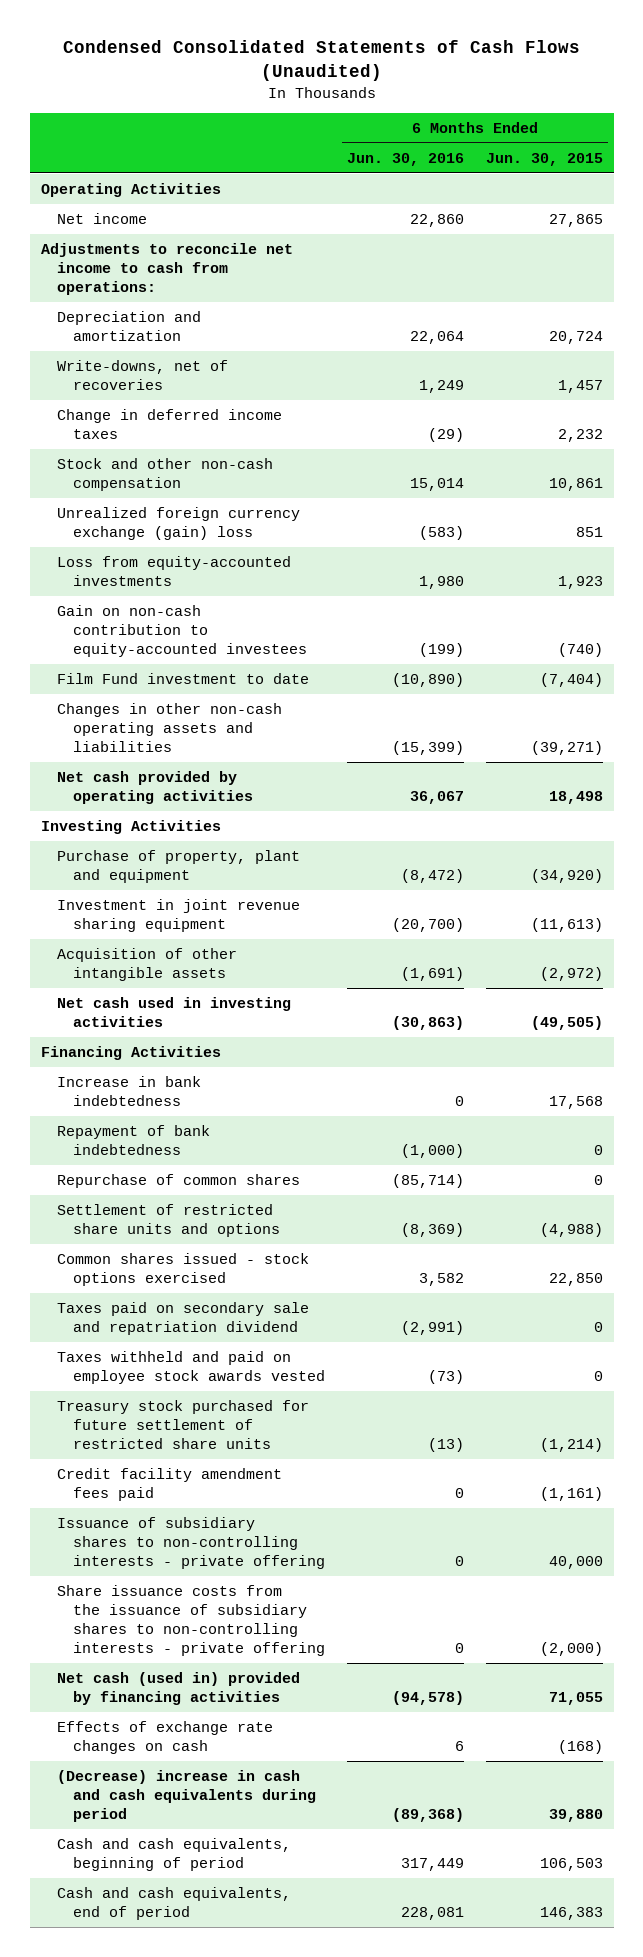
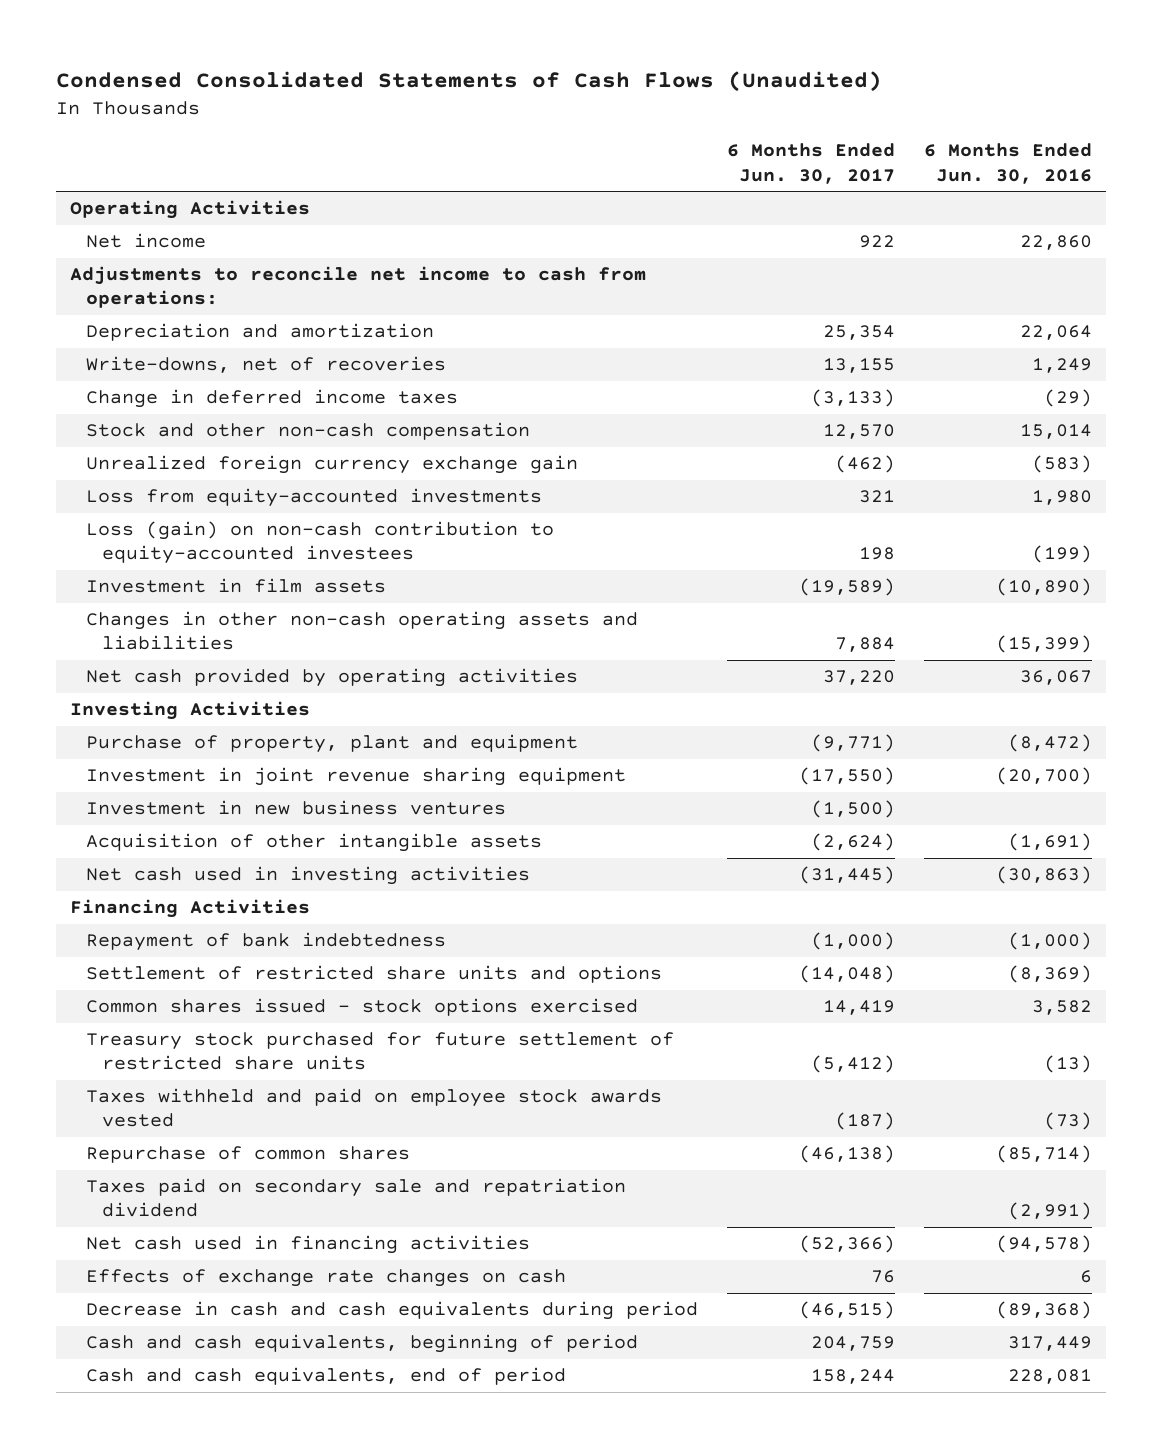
[485,152,603,166] Jun. 30, 2015 -> none
none -> [726,143,895,184] 6 Months Ended Jun. 30, 2017
[57,507,301,540] Unrealized foreign currency exchange (gain) loss -> [86,455,579,475] Unrealized foreign currency exchange gain
[57,605,308,657] Gain on non-cash contribution to equity-accounted investees -> [86,521,555,565] Loss (gain) on non-cash contribution to equity-accounted investees
[57,673,310,685] Film Fund investment to date -> [86,578,387,594] Investment in film assets
none -> [86,800,507,816] Investment in new business ventures
[57,1076,202,1106] Increase in bank indebtedness -> none
[57,1468,283,1501] Credit facility amendment fees paid -> none
[57,1517,326,1569] Issuance of subsidiary shares to non-controlling interests - private offering -> none
[57,1585,326,1656] Share issuance costs from the issuance of subsidiary shares to non-controlling interests - private offering -> none
[57,1351,326,1384] Taxes withheld and paid on employee stock awards vested -> [86,1088,663,1128] Taxes withheld and paid on employee stock awards vested
[57,1174,301,1189] Repurchase of common shares -> [86,1146,411,1164] Repurchase of common shares
[57,1302,310,1335] Taxes paid on secondary sale and repatriation dividend -> [86,1178,627,1218] Taxes paid on secondary sale and repatriation dividend
[57,1672,301,1705] Net cash (used in) provided by financing activities -> [86,1235,531,1255] Net cash used in financing activities
[57,1770,317,1822] (Decrease) increase in cash and cash equivalents during period -> [86,1301,699,1321] Decrease in cash and cash equivalents during period

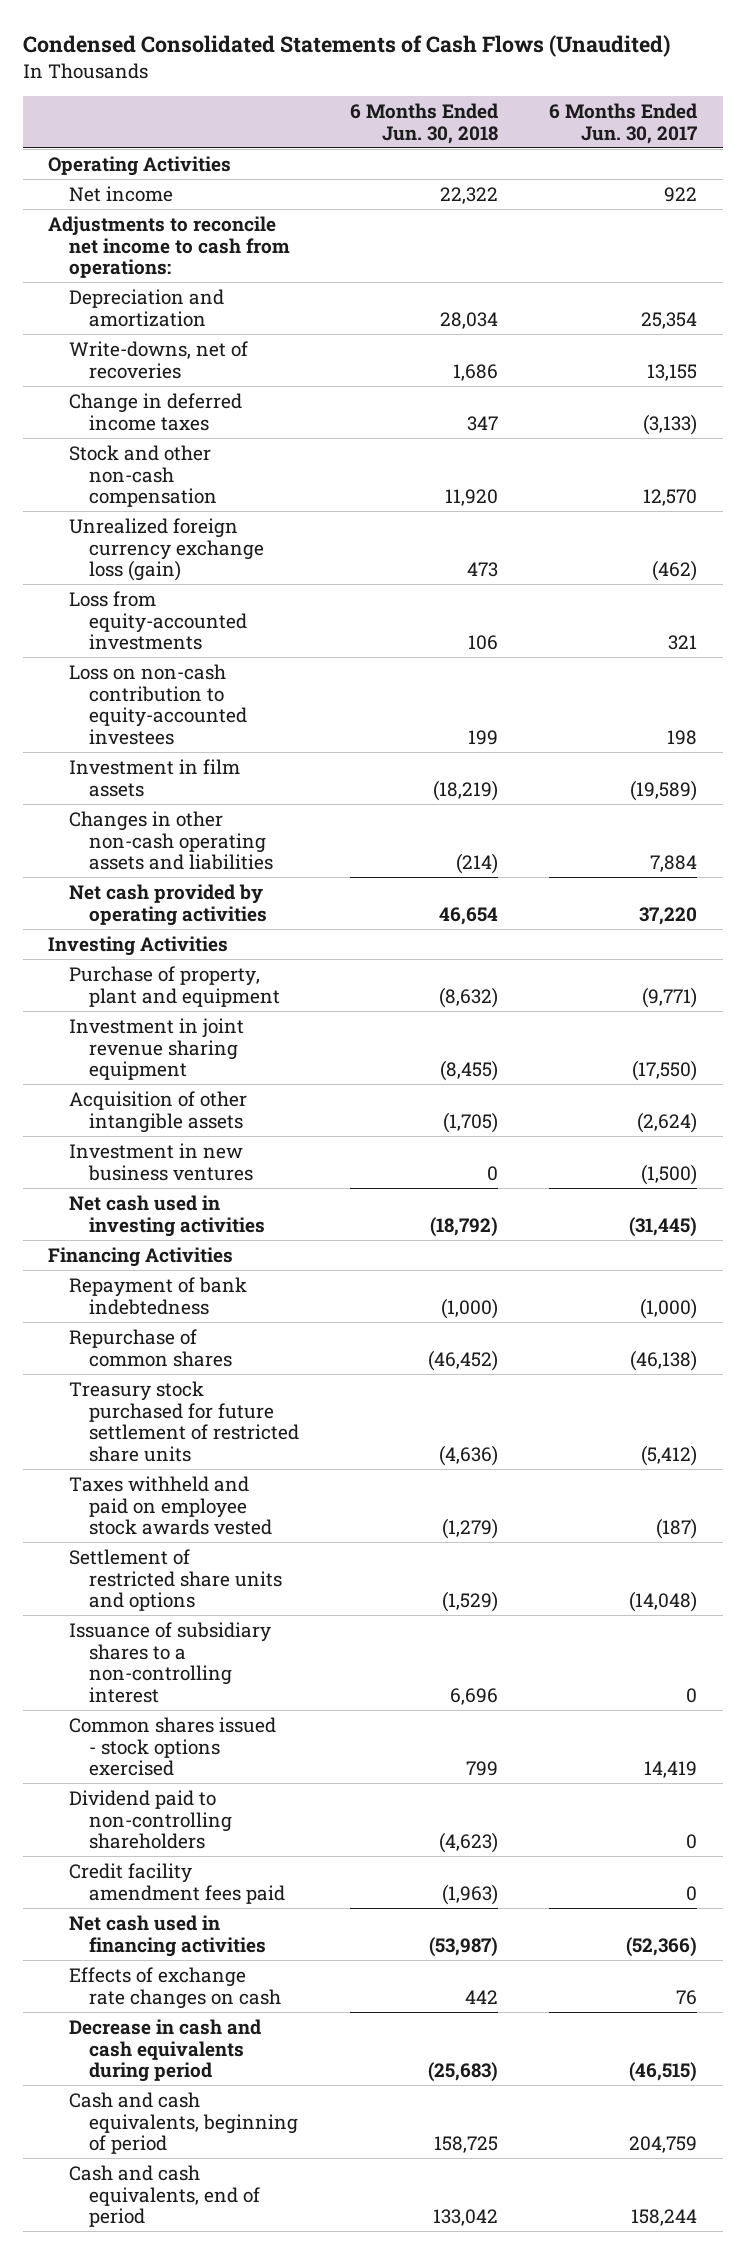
[923,143,1092,184] 6 Months Ended Jun. 30, 2016 -> none
none -> [350,102,499,144] 6 Months Ended Jun. 30, 2018
[86,455,579,475] Unrealized foreign currency exchange gain -> [68,517,265,582] Unrealized foreign currency exchange loss (gain)
[86,521,555,565] Loss (gain) on non-cash contribution to equity-accounted investees -> [68,663,248,746] Loss on non-cash contribution to equity-accounted investees
[86,800,507,816] Investment in new business ventures -> [68,1142,254,1181] Investment in new business ventures
[86,1146,411,1164] Repurchase of common shares -> [68,1328,233,1367] Repurchase of common shares
[86,1178,627,1218] Taxes paid on secondary sale and repatriation dividend -> none
[86,965,663,984] Settlement of restricted share units and options -> [68,1548,283,1612] Settlement of restricted share units and options
none -> [68,1621,271,1704] Issuance of subsidiary shares to a non-controlling interest
[86,998,639,1017] Common shares issued - stock options exercised -> [68,1716,276,1777] Common shares issued - stock options exercised
none -> [68,1789,233,1850] Dividend paid to non-controlling shareholders
none -> [68,1862,286,1904] Credit facility amendment fees paid

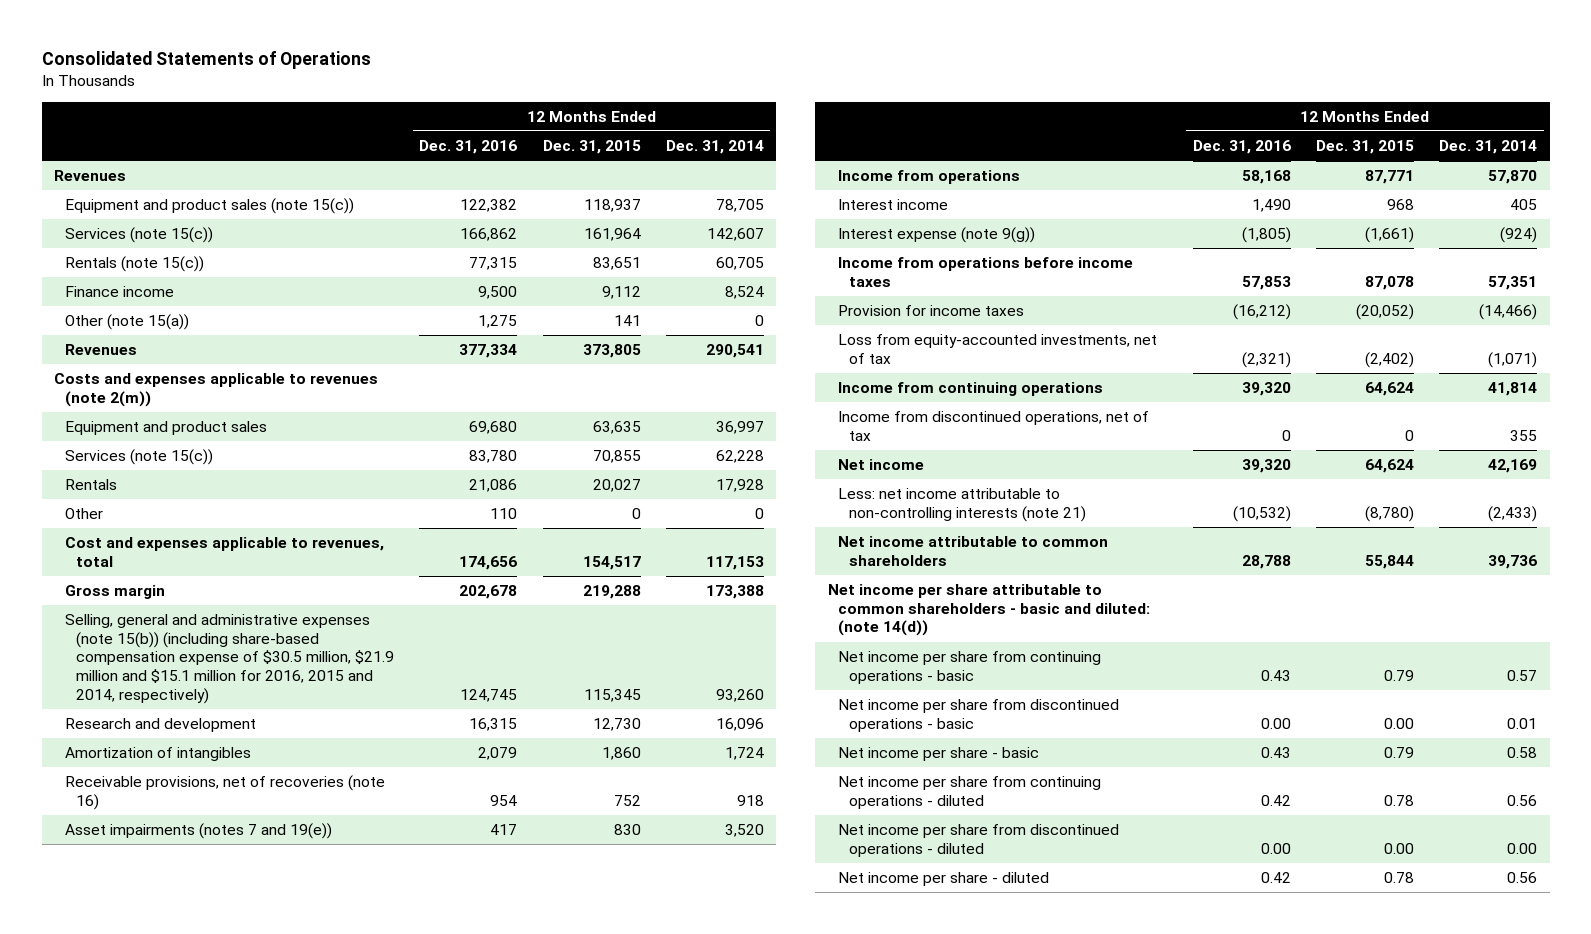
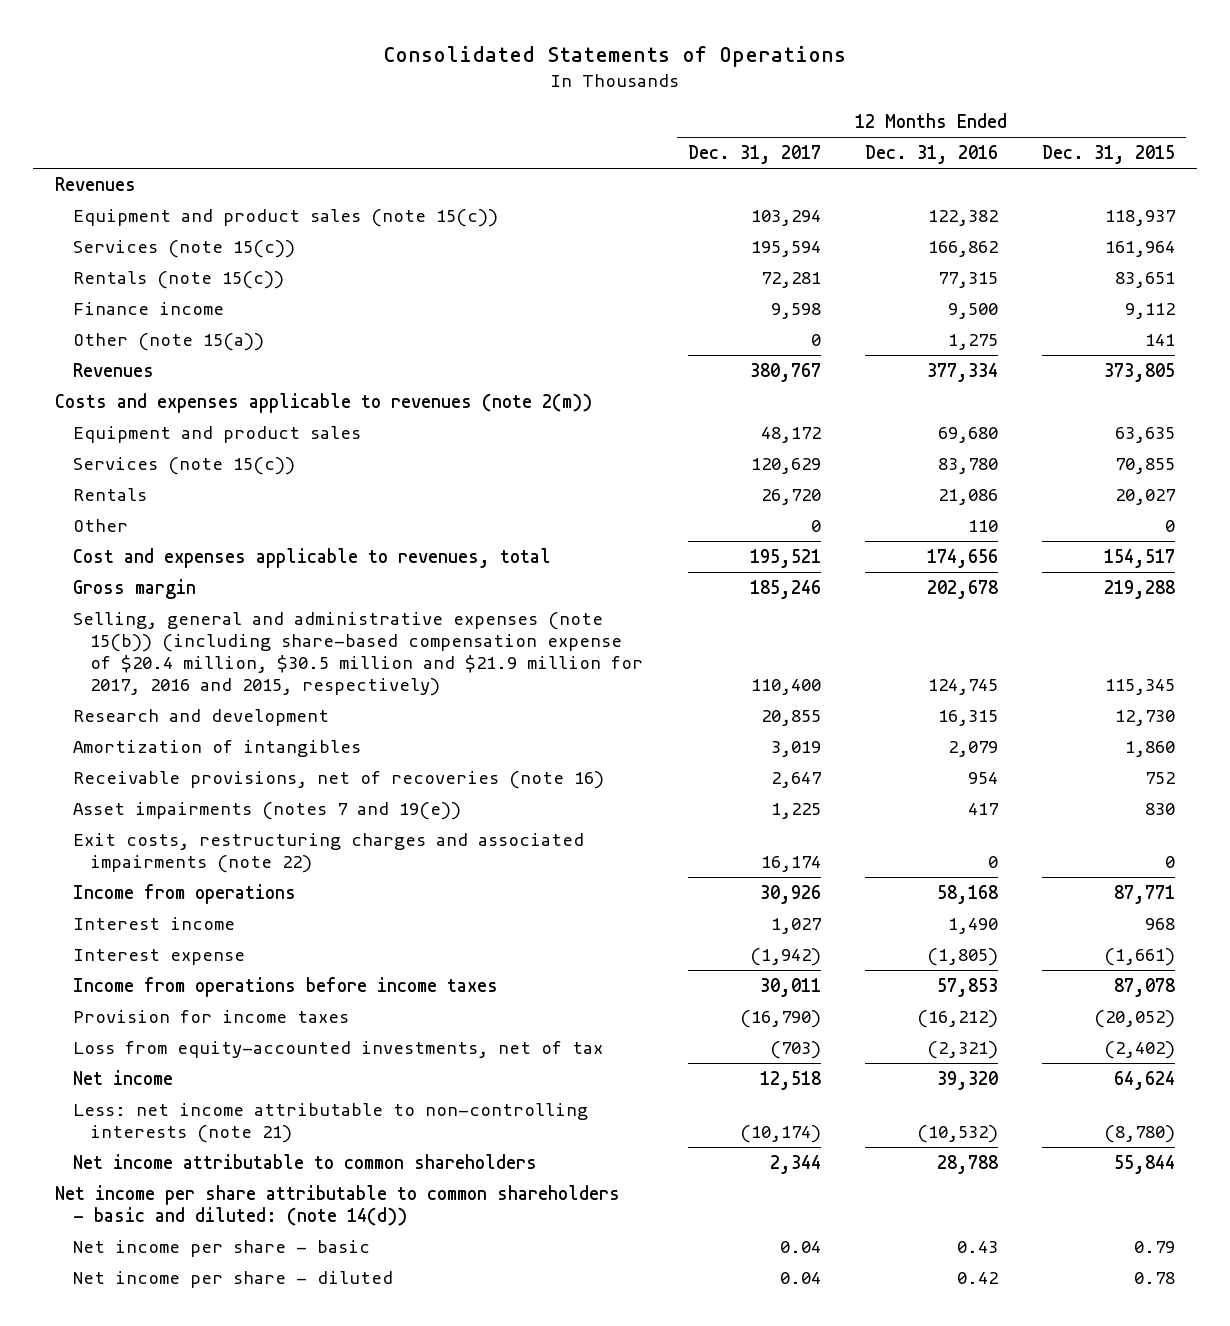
[665,140,764,155] Dec. 31, 2014 -> none
none -> [687,145,821,165] Dec. 31, 2017
[65,614,394,704] Selling, general and administrative expenses (note 15(b)) (including share-based compensation expense of $30.5 million, $21.9 million and $15.1 million for 2016, 2015 and 2014, respectively) -> [72,612,644,696] Selling, general and administrative expenses (note 15(b)) (including share-based compensation expense of $20.4 million, $30.5 million and $21.9 million for 2017, 2016 and 2015, respectively)
none -> [72,833,584,873] Exit costs, restructuring charges and associated impairments (note 22)
[838,227,1036,244] Interest expense (note 9(g)) -> [72,949,245,966] Interest expense
[838,382,1104,397] Income from continuing operations -> none
[838,411,1150,441] Income from discontinued operations, net of tax -> none
[838,651,1102,684] Net income per share from continuing operations - basic -> none
[838,699,1120,732] Net income per share from discontinued operations - basic -> none
[838,776,1102,809] Net income per share from continuing operations - diluted -> none
[838,824,1120,857] Net income per share from discontinued operations - diluted -> none

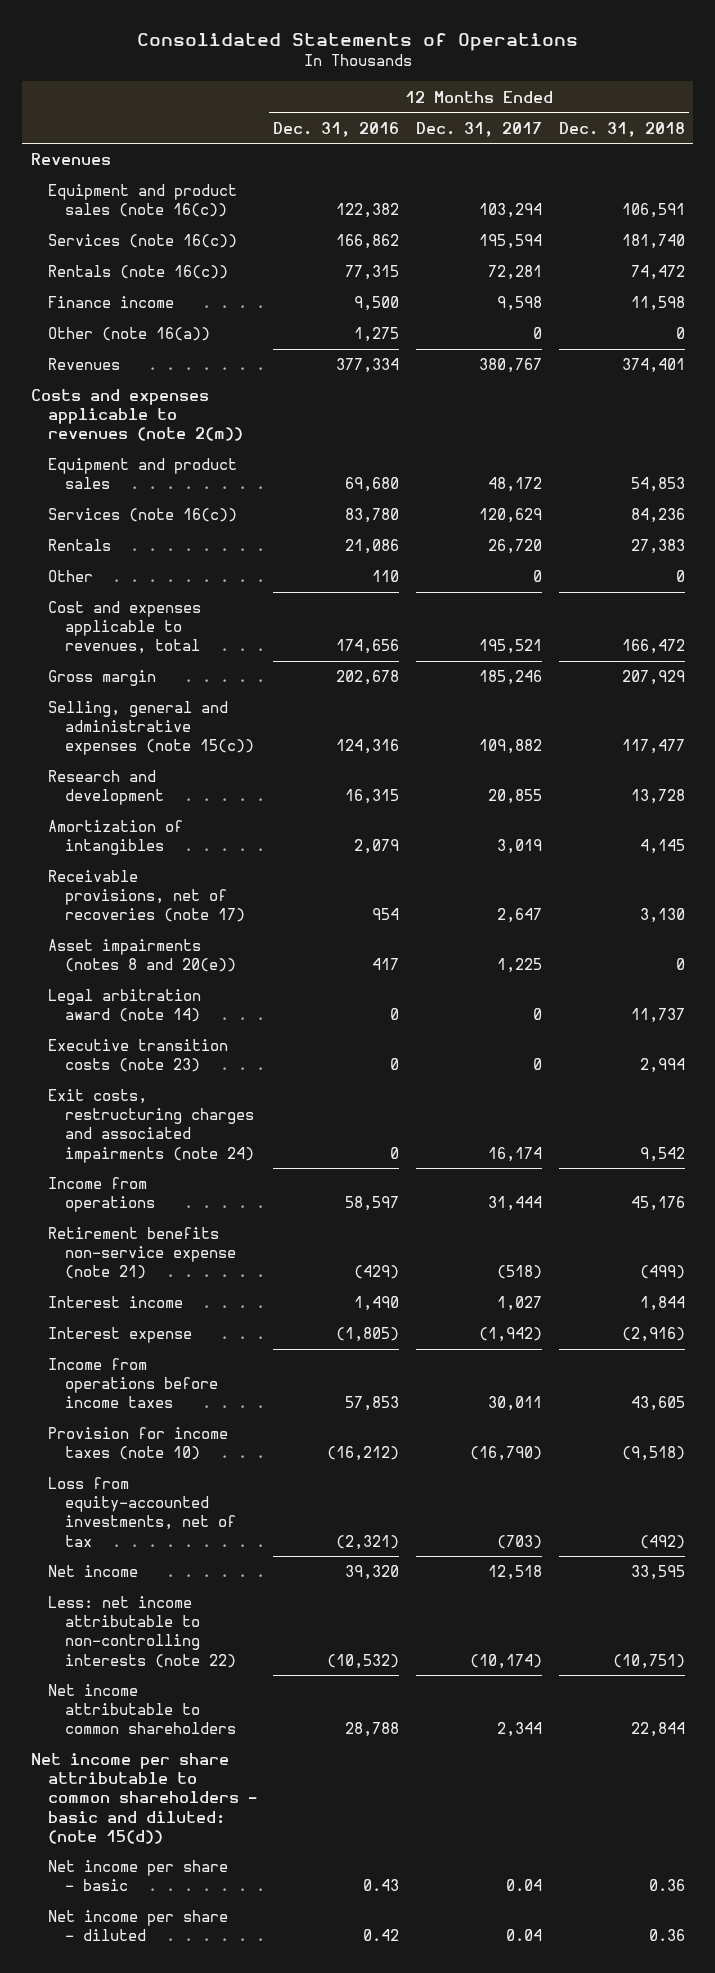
[1041,145,1175,165] Dec. 31, 2015 -> none
none -> [558,121,685,137] Dec. 31, 2018
[72,209,498,228] Equipment and product sales (note 15(c)) -> [47,184,237,218] Equipment and product sales (note 16(c))
[72,240,295,259] Services (note 15(c)) -> [47,234,237,249] Services (note 16(c))
[72,271,284,290] Rentals (note 15(c)) -> [47,265,228,280] Rentals (note 16(c))
[72,333,264,352] Other (note 15(a)) -> [47,327,210,342] Other (note 16(a))
[72,457,295,476] Services (note 15(c)) -> [47,508,237,523] Services (note 16(c))
[72,612,644,696] Selling, general and administrative expenses (note 15(b)) (including share-based compensation expense of $20.4 million, $30.5 million and $21.9 million for 2017, 2016 and 2015, respectively) -> [47,701,254,756] Selling, general and administrative expenses (note 15(c))
[750,678,821,695] 110,400 -> [478,739,542,755] 109,882
[927,678,998,695] 124,745 -> [336,739,400,755] 124,316
[72,771,604,790] Receivable provisions, net of recoveries (note 16) -> [47,870,245,923] Receivable provisions, net of recoveries (note 17)
[72,802,461,821] Asset impairments (notes 7 and 19(e)) -> [47,939,236,973] Asset impairments (notes 8 and 20(e))
none -> [47,989,201,1023] Legal arbitration award (note 14)
none -> [47,1039,228,1073] Executive transition costs (note 23)
[72,833,584,873] Exit costs, restructuring charges and associated impairments (note 22) -> [47,1089,254,1163] Exit costs, restructuring charges and associated impairments (note 24)
[759,885,821,905] 30,926 -> [487,1196,542,1212] 31,444
[936,885,998,905] 58,168 -> [345,1196,400,1212] 58,597
none -> [47,1227,236,1280] Retirement benefits non-service expense (note 21)
[72,1010,349,1024] Provision for income taxes -> [47,1427,228,1461] Provision for income taxes (note 10)
[72,1103,588,1143] Less: net income attributable to non-controlling interests (note 21) -> [47,1596,236,1668] Less: net income attributable to non-controlling interests (note 22)
[55,1185,621,1226] Net income per share attributable to common shareholders - basic and diluted: (note 14(d)) -> [30,1753,257,1844] Net income per share attributable to common shareholders - basic and diluted: (note 15(d))

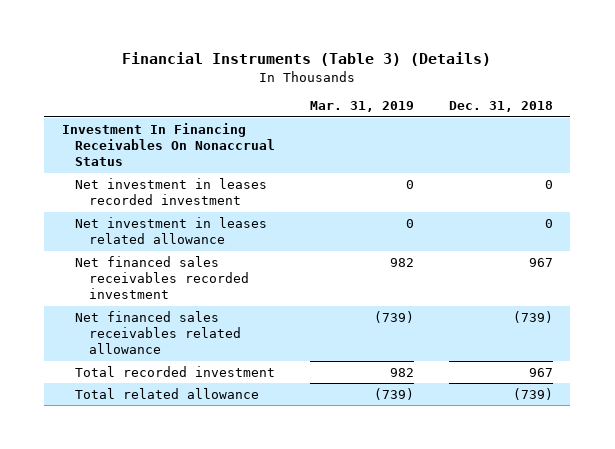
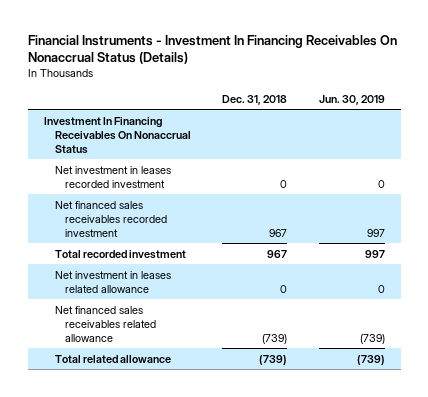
[122,52,492,67] Financial Instruments (Table 3) (Details) -> [27,35,397,65] Financial Instruments - Investment In Financing Receivables On Nonaccrual Status (Details)
[310,101,415,113] Mar. 31, 2019 -> none
none -> [318,95,385,106] Jun. 30, 2019
[75,216,268,245] Net investment in leases related allowance -> [54,270,171,293] Net investment in leases related allowance
[75,310,242,355] Net financed sales receivables related allowance -> [54,305,157,343] Net financed sales receivables related allowance

